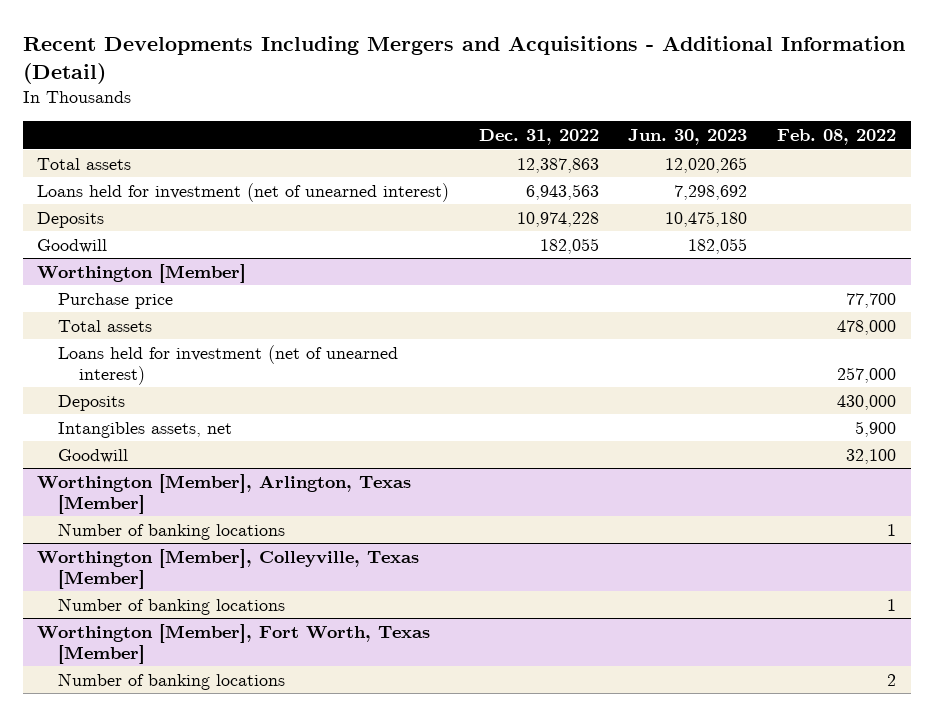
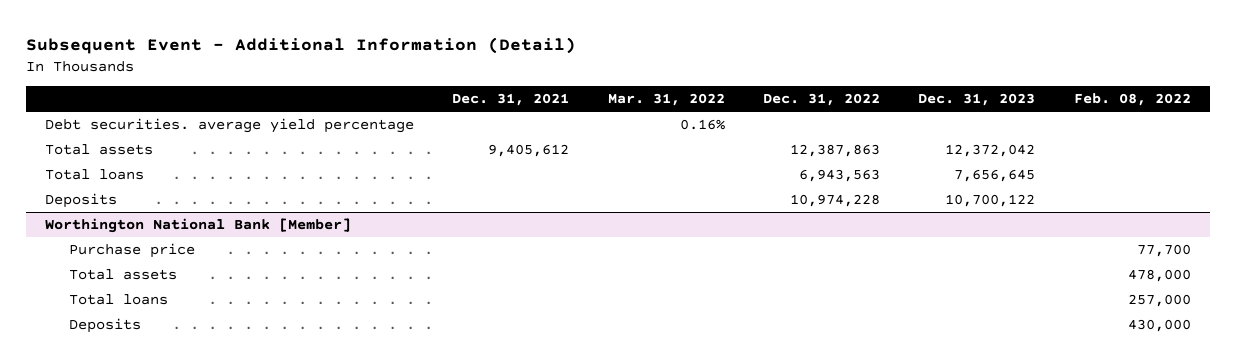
[22,35,905,84] Recent Developments Including Mergers and Acquisitions - Additional Information (Detail) -> [25,36,576,54] Subsequent Event - Additional Information (Detail)
[628,129,748,146] Jun. 30, 2023 -> none
none -> [452,93,570,107] Dec. 31, 2021
none -> [607,93,725,107] Mar. 31, 2022
none -> [918,93,1036,107] Dec. 31, 2023
none -> [44,118,414,134] Debt securities. average yield percentage
[37,182,450,202] Loans held for investment (net of unearned interest) -> [44,169,144,181] Total loans
[37,238,108,253] Goodwill -> none
[37,263,247,283] Worthington [Member] -> [44,218,351,234] Worthington National Bank [Member]
[58,344,399,385] Loans held for investment (net of unearned interest) -> [68,294,168,306] Total loans
[58,421,233,438] Intangibles assets, net -> none
[58,448,129,463] Goodwill -> none
[37,473,412,514] Worthington [Member], Arlington, Texas [Member] -> none
[58,522,286,540] Number of banking locations -> none
[37,548,420,589] Worthington [Member], Colleyville, Texas [Member] -> none
[58,597,286,615] Number of banking locations -> none
[37,623,431,664] Worthington [Member], Fort Worth, Texas [Member] -> none
[58,672,286,690] Number of banking locations -> none

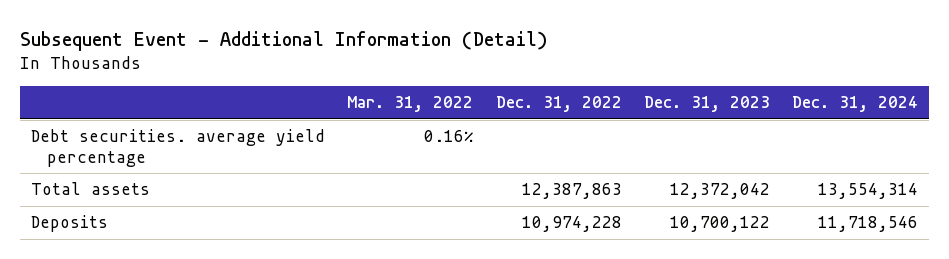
[452,93,570,107] Dec. 31, 2021 -> none
[1073,93,1191,107] Feb. 08, 2022 -> none
none -> [792,96,919,113] Dec. 31, 2024
[44,169,144,181] Total loans -> none
[44,218,351,234] Worthington National Bank [Member] -> none
[68,243,195,259] Purchase price -> none
[68,269,177,281] Total assets -> none
[68,294,168,306] Total loans -> none
[68,318,141,334] Deposits -> none

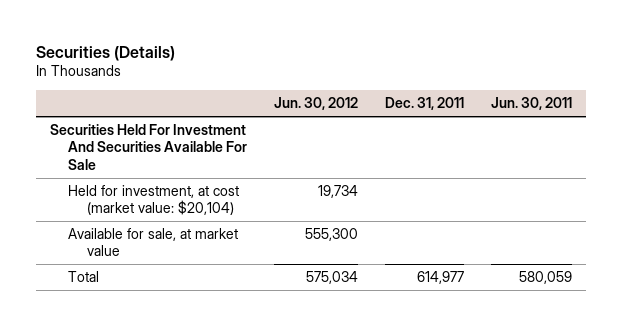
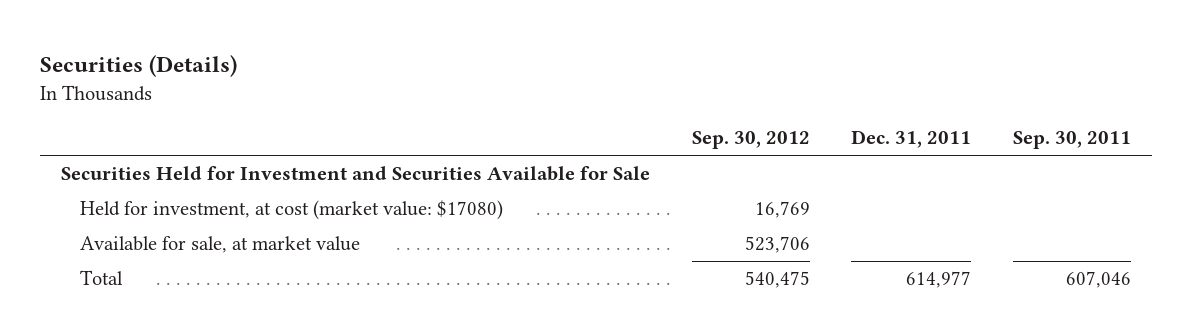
[274,97,359,111] Jun. 30, 2012 -> none
[491,97,573,111] Jun. 30, 2011 -> none
none -> [691,131,810,150] Sep. 30, 2012
none -> [1012,131,1131,150] Sep. 30, 2011
[49,123,248,170] Securities Held For Investment And Securities Available For Sale -> [61,166,651,182] Securities Held for Investment and Securities Available for Sale
[68,184,240,216] Held for investment, at cost (market value: $20,104) -> [80,200,504,221] Held for investment, at cost (market value: $17080)

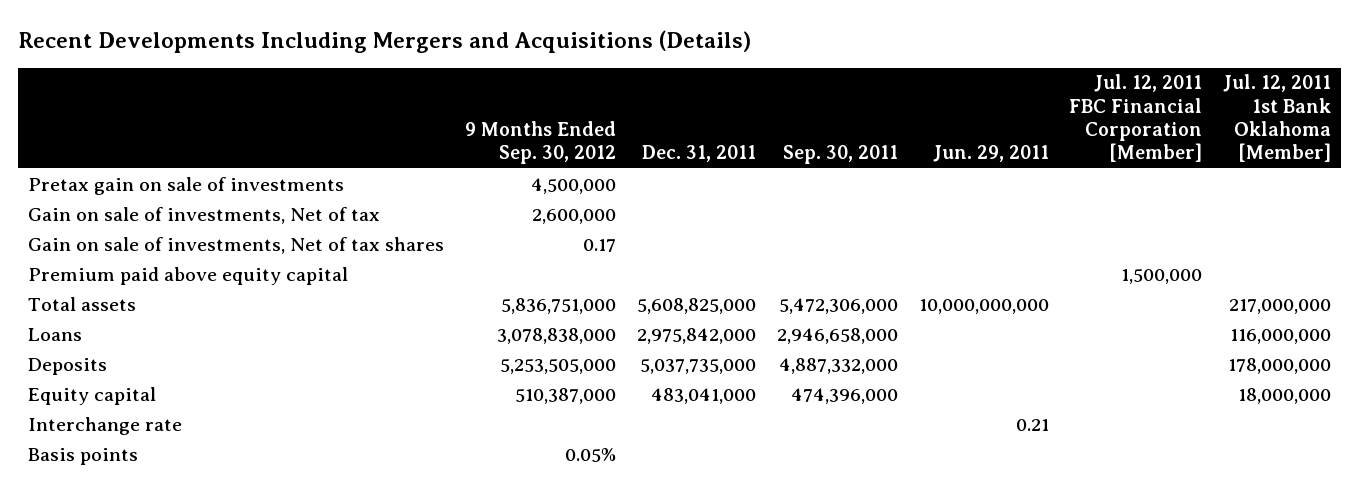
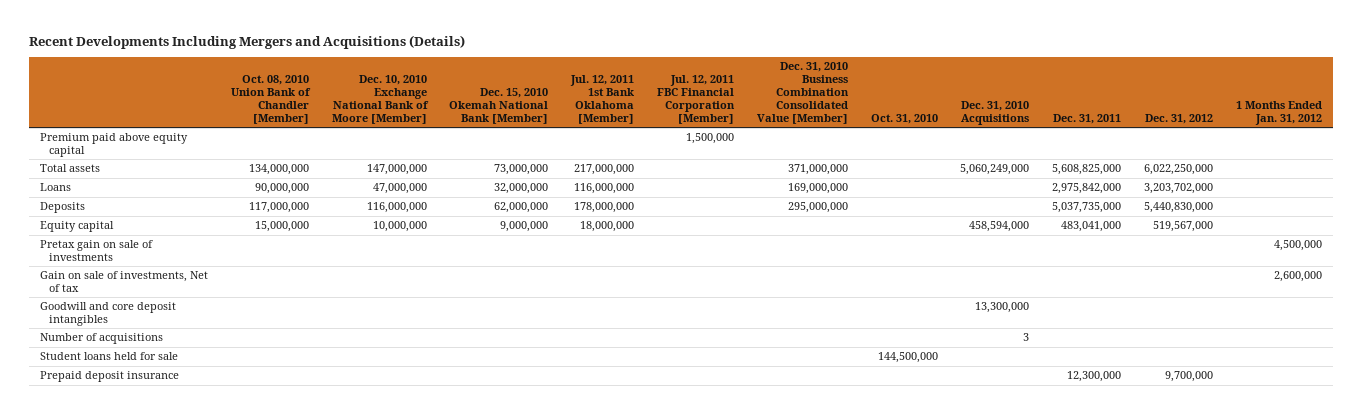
[465,121,617,165] 9 Months Ended Sep. 30, 2012 -> none
[782,145,898,165] Sep. 30, 2011 -> none
[932,145,1049,163] Jun. 29, 2011 -> none
none -> [230,75,311,125] Oct. 08, 2010 Union Bank of Chandler [Member]
none -> [331,75,429,125] Dec. 10, 2010 Exchange National Bank of Moore [Member]
none -> [449,88,549,125] Dec. 15, 2010 Okemah National Bank [Member]
none -> [756,62,849,125] Dec. 31, 2010 Business Combination Consolidated Value [Member]
none -> [870,114,938,125] Oct. 31, 2010
none -> [961,101,1030,126] Dec. 31, 2010 Acquisitions
none -> [1144,114,1213,125] Dec. 31, 2012
none -> [1235,101,1322,126] 1 Months Ended Jan. 31, 2012
[28,236,445,254] Gain on sale of investments, Net of tax shares -> none
[28,416,183,435] Interchange rate -> none
[28,447,139,465] Basis points -> none
[28,176,345,195] Pretax gain on sale of investments -> [39,240,153,262] Pretax gain on sale of investments
[28,206,381,224] Gain on sale of investments, Net of tax -> [39,271,208,293] Gain on sale of investments, Net of tax
none -> [39,302,176,327] Goodwill and core deposit intangibles
none -> [39,333,163,345] Number of acquisitions
none -> [39,352,178,361] Student loans held for sale
none -> [39,371,179,383] Prepaid deposit insurance

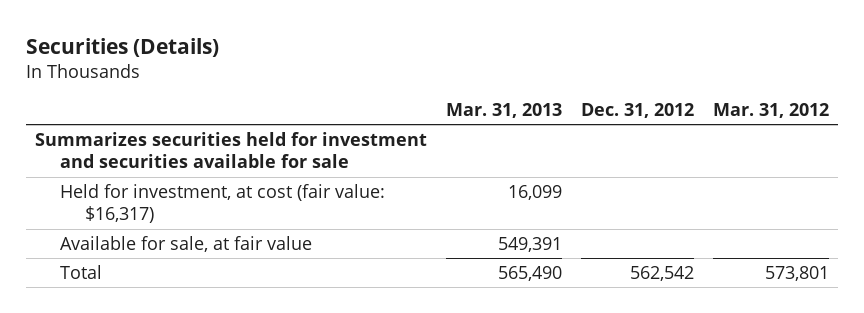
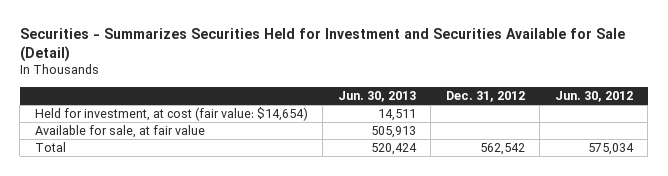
[26,37,220,57] Securities (Details) -> [19,27,625,62] Securities - Summarizes Securities Held for Investment and Securities Available for Sale (Detail)
[446,103,563,119] Mar. 31, 2013 -> none
[712,103,829,119] Mar. 31, 2012 -> none
none -> [337,90,416,102] Jun. 30, 2013
none -> [554,90,633,102] Jun. 30, 2012
[35,131,428,169] Summarizes securities held for investment and securities available for sale -> none
[60,183,386,224] Held for investment, at cost (fair value: $16,317) -> [34,107,308,122] Held for investment, at cost (fair value: $14,654)

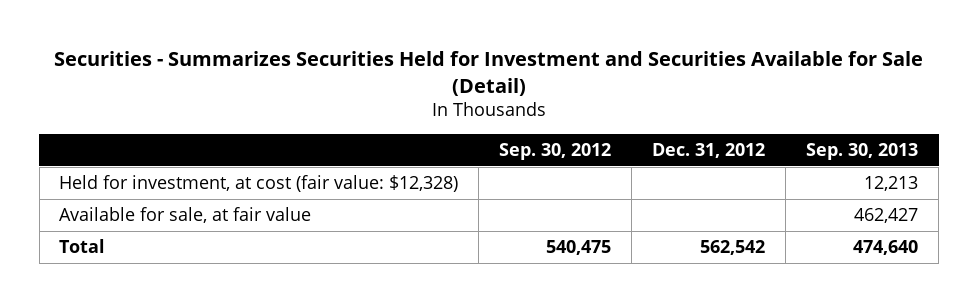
[337,90,416,102] Jun. 30, 2013 -> none
[554,90,633,102] Jun. 30, 2012 -> none
none -> [499,142,612,160] Sep. 30, 2012
none -> [806,142,919,160] Sep. 30, 2013
[34,107,308,122] Held for investment, at cost (fair value: $14,654) -> [59,175,459,193] Held for investment, at cost (fair value: $12,328)

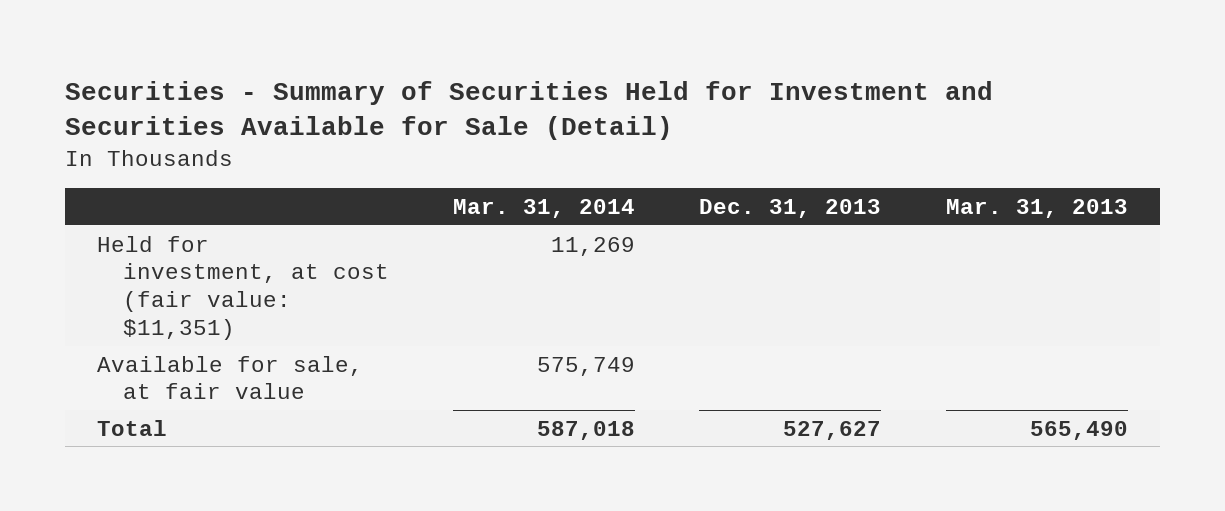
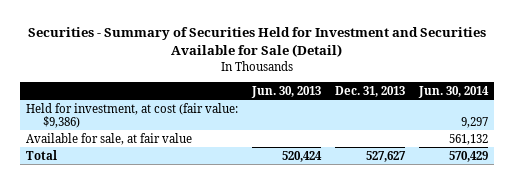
[452,198,635,218] Mar. 31, 2014 -> none
[945,198,1128,218] Mar. 31, 2013 -> none
none -> [251,85,322,98] Jun. 30, 2013
none -> [417,85,489,98] Jun. 30, 2014
[97,235,389,341] Held for investment, at cost (fair value: $11,351) -> [26,102,239,128] Held for investment, at cost (fair value: $9,386)

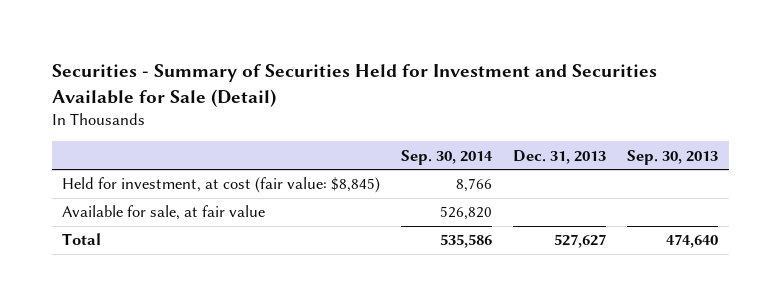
[251,85,322,98] Jun. 30, 2013 -> none
[417,85,489,98] Jun. 30, 2014 -> none
none -> [401,149,494,165] Sep. 30, 2014
none -> [627,149,719,165] Sep. 30, 2013
[26,102,239,128] Held for investment, at cost (fair value: $9,386) -> [62,177,381,194] Held for investment, at cost (fair value: $8,845)

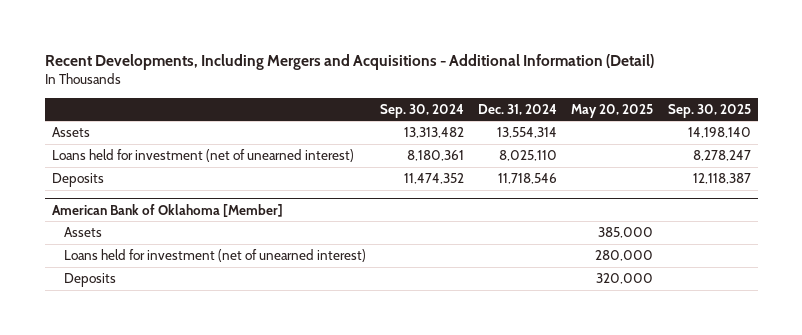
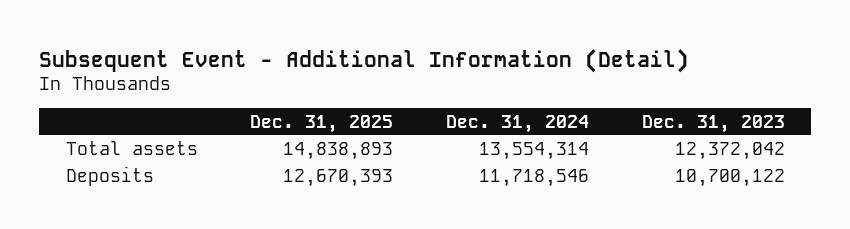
[44,53,654,70] Recent Developments, Including Mergers and Acquisitions - Additional Information (Detail) -> [39,48,690,73] Subsequent Event - Additional Information (Detail)
[379,103,464,118] Sep. 30, 2024 -> none
[571,103,654,118] May 20, 2025 -> none
[667,103,751,118] Sep. 30, 2025 -> none
none -> [250,114,394,133] Dec. 31, 2025
none -> [641,114,785,133] Dec. 31, 2023
[51,149,354,163] Loans held for investment (net of unearned interest) -> none
[51,127,90,138] Assets -> [65,141,198,156] Total assets
[51,203,283,217] American Bank of Oklahoma [Member] -> none
[63,227,102,238] Assets -> none
[63,249,366,263] Loans held for investment (net of unearned interest) -> none
[63,273,116,288] Deposits -> none

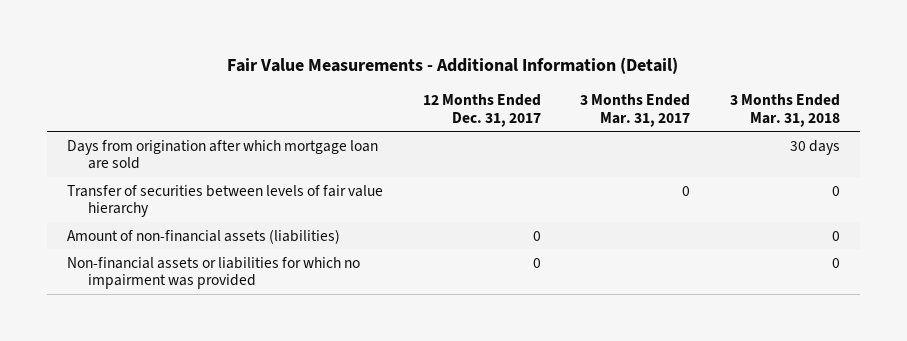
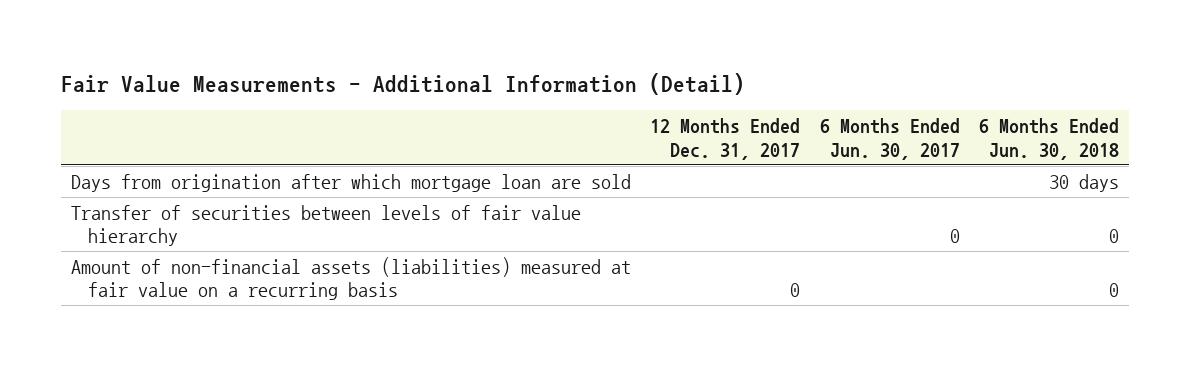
[580,94,691,128] 3 Months Ended Mar. 31, 2017 -> none
[729,94,840,128] 3 Months Ended Mar. 31, 2018 -> none
none -> [819,118,960,160] 6 Months Ended Jun. 30, 2017
none -> [978,118,1119,160] 6 Months Ended Jun. 30, 2018
[66,256,360,290] Non-financial assets or liabilities for which no impairment was provided -> none
[66,228,340,244] Amount of non-financial assets (liabilities) -> [70,256,631,301] Amount of non-financial assets (liabilities) measured at fair value on a recurring basis

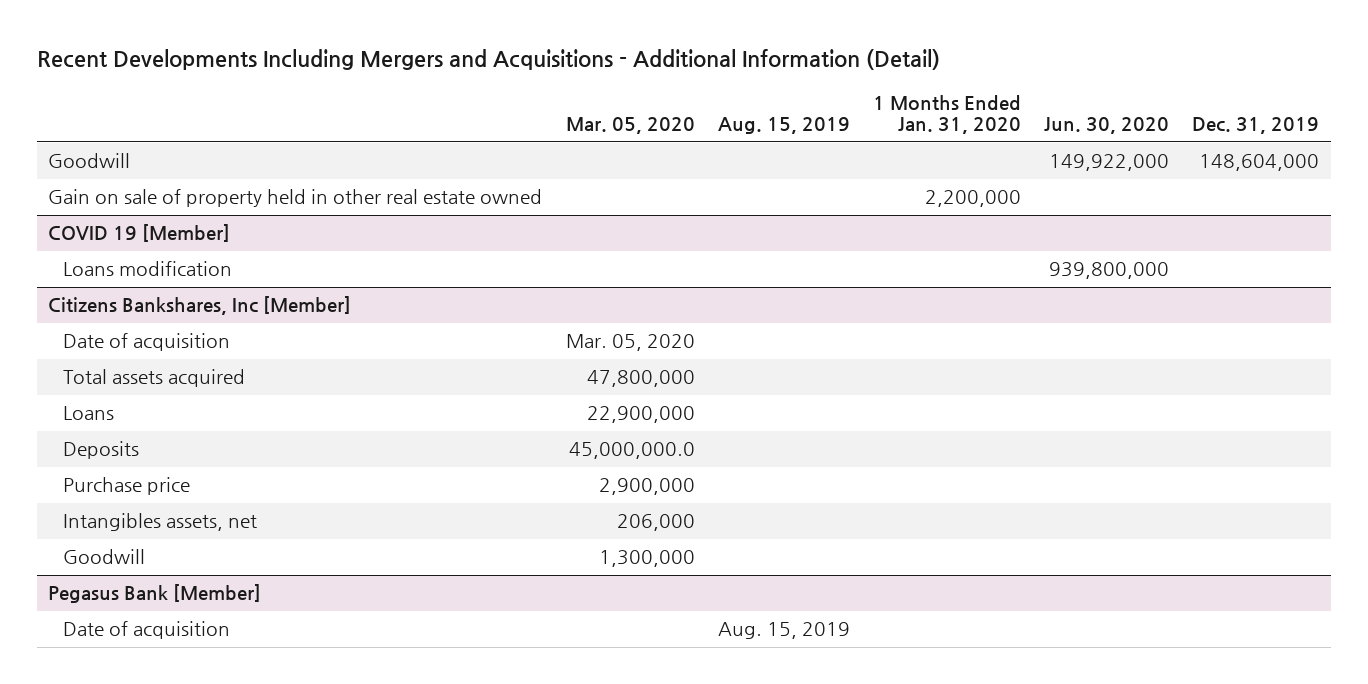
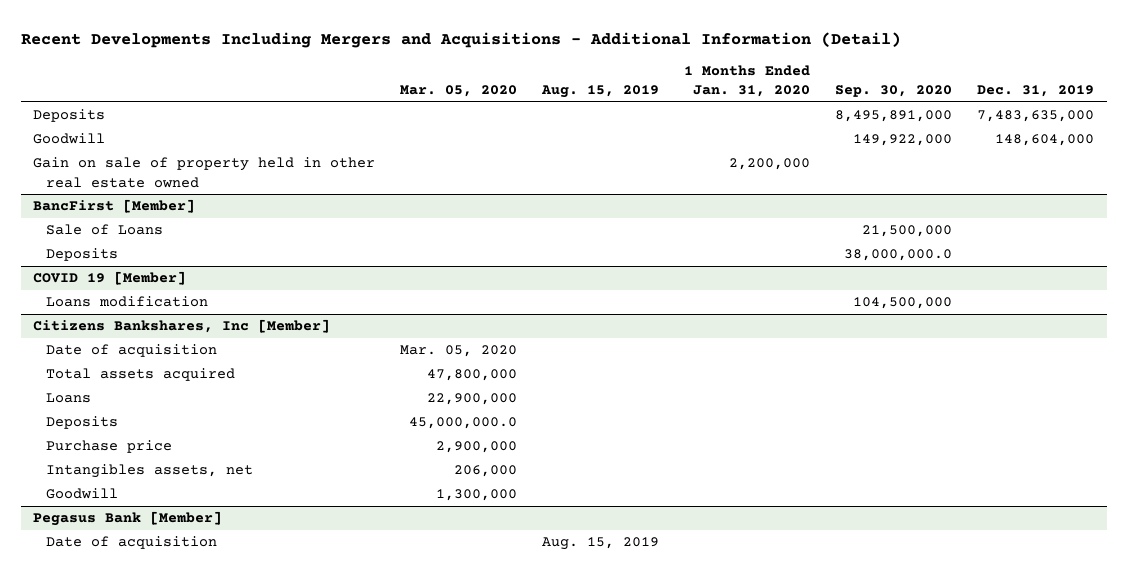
[1044,117,1170,135] Jun. 30, 2020 -> none
none -> [835,85,953,98] Sep. 30, 2020
none -> [33,109,106,123] Deposits
none -> [33,199,196,214] BancFirst [Member]
none -> [45,224,163,236] Sale of Loans
none -> [45,248,118,262] Deposits

